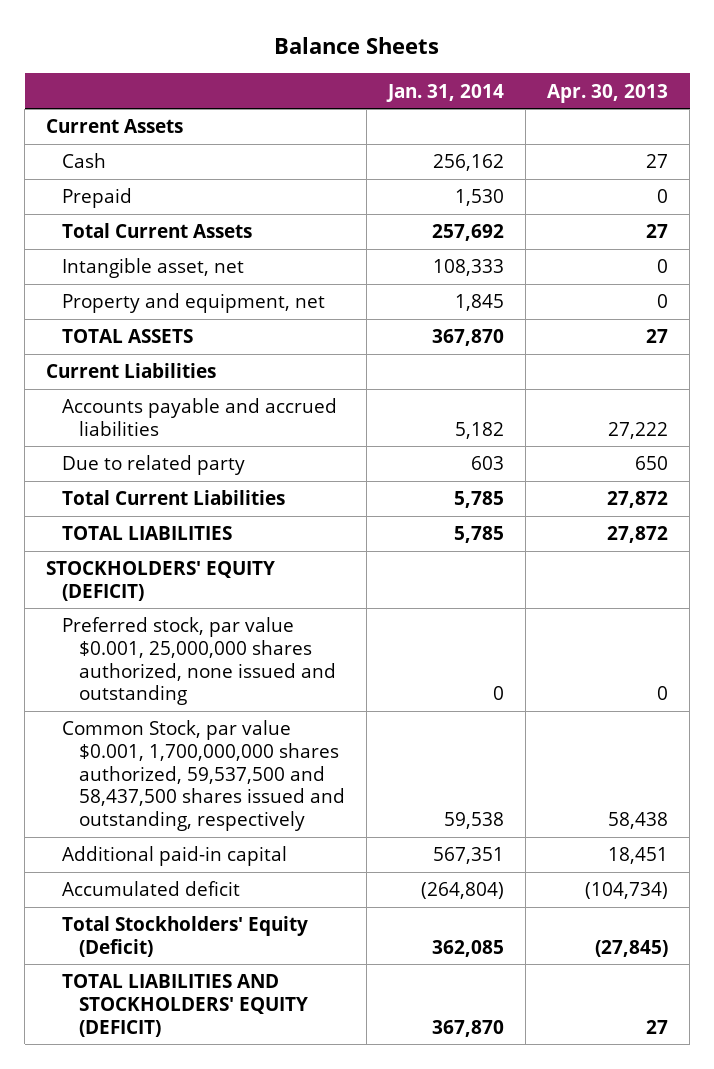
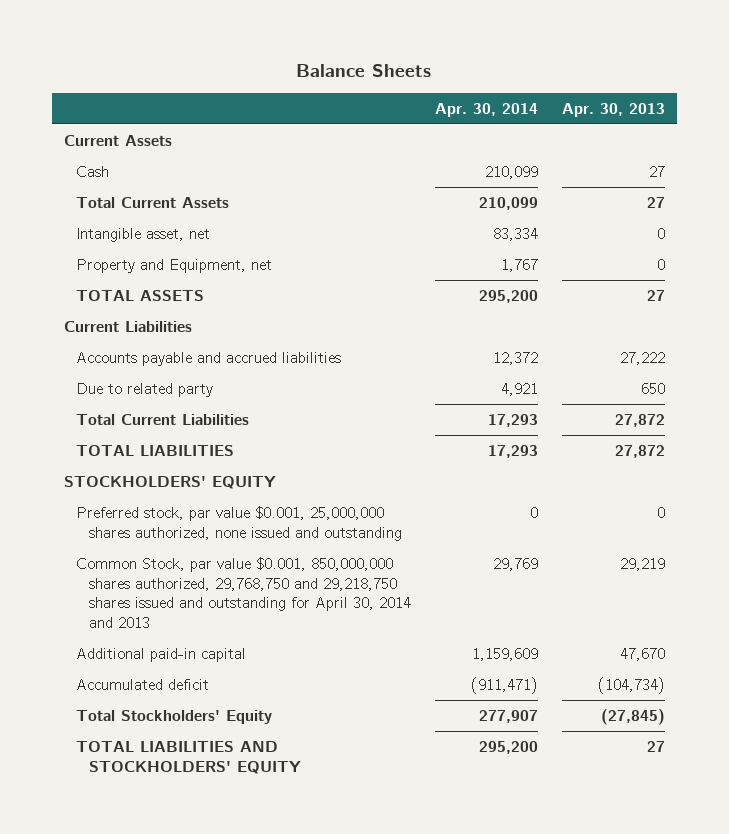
[385,83,504,102] Jan. 31, 2014 -> none
none -> [435,102,539,117] Apr. 30, 2014
[62,188,133,209] Prepaid -> none
[62,293,326,314] Property and equipment, net -> [76,259,273,274] Property and Equipment, net
[46,561,276,601] STOCKHOLDERS' EQUITY (DEFICIT) -> [63,476,276,490] STOCKHOLDERS' EQUITY
[62,720,345,832] Common Stock, par value $0.001, 1,700,000,000 shares authorized, 59,537,500 and 58,437,500 shares issued and outstanding, respectively -> [76,557,412,628] Common Stock, par value $0.001, 850,000,000 shares authorized, 29,768,750 and 29,218,750 shares issued and outstanding for April 30, 2014 and 2013
[607,812,668,830] 58,438 -> [620,558,666,572] 29,219
[607,847,668,865] 18,451 -> [620,648,666,662] 47,670
[62,916,309,957] Total Stockholders' Equity (Deficit) -> [76,710,273,725] Total Stockholders' Equity
[62,974,308,1037] TOTAL LIABILITIES AND STOCKHOLDERS' EQUITY (DEFICIT) -> [76,741,302,774] TOTAL LIABILITIES AND STOCKHOLDERS' EQUITY

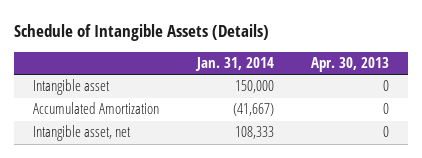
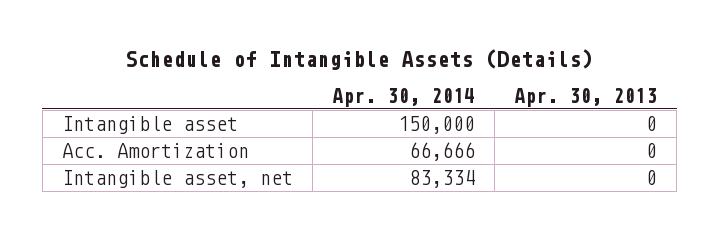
[194,56,274,71] Jan. 31, 2014 -> none
none -> [331,87,475,107] Apr. 30, 2014
[33,102,160,115] Accumulated Amortization -> [61,142,249,158] Acc. Amortization

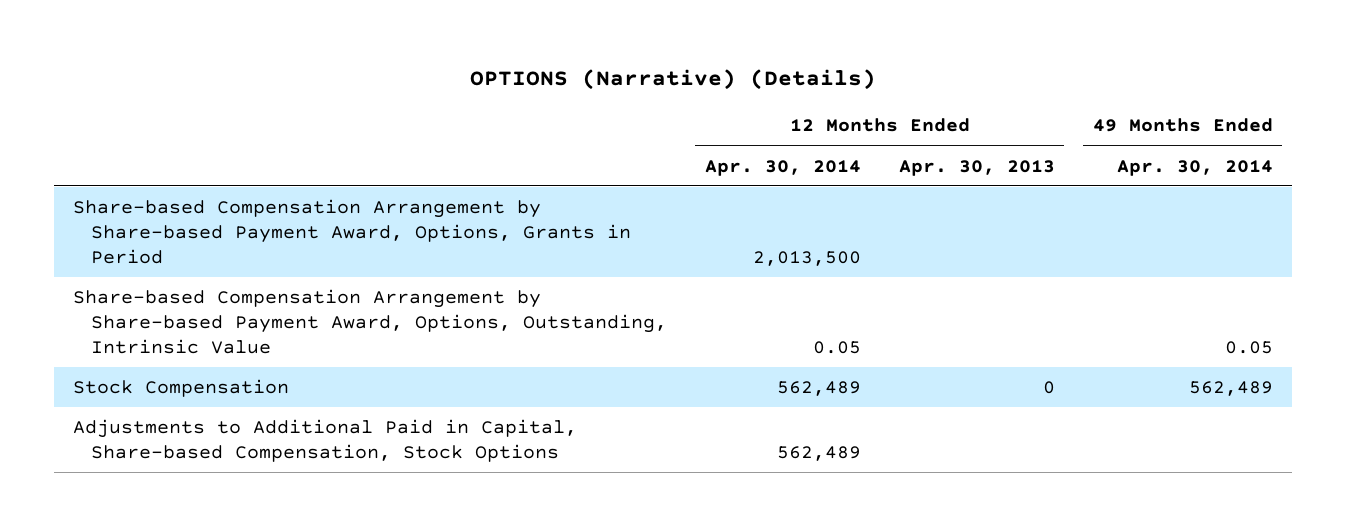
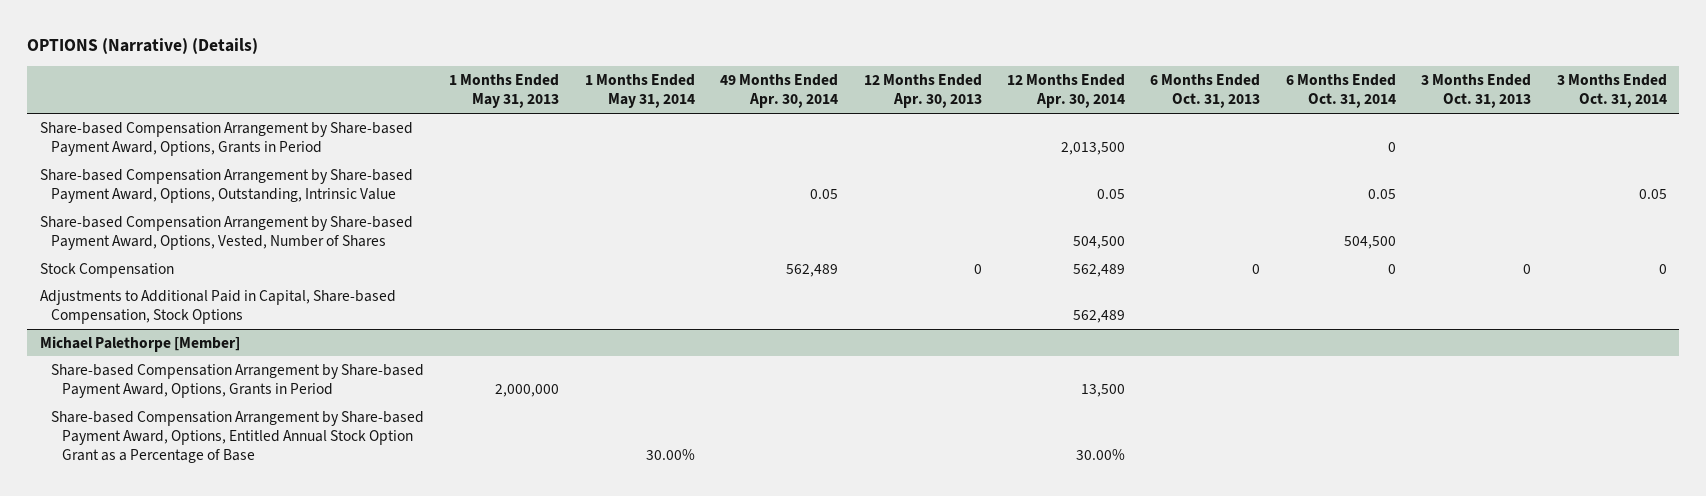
none -> [449,74,560,109] 1 Months Ended May 31, 2013
none -> [584,74,695,109] 1 Months Ended May 31, 2014
none -> [1150,74,1261,109] 6 Months Ended Oct. 31, 2013
none -> [1285,74,1396,109] 6 Months Ended Oct. 31, 2014
none -> [1421,74,1532,109] 3 Months Ended Oct. 31, 2013
none -> [1556,74,1667,109] 3 Months Ended Oct. 31, 2014
none -> [39,215,413,251] Share-based Compensation Arrangement by Share-based Payment Award, Options, Vested, Number of Shares
none -> [39,335,240,352] Michael Palethorpe [Member]
none -> [50,363,424,399] Share-based Compensation Arrangement by Share-based Payment Award, Options, Grants in Period
none -> [50,410,424,464] Share-based Compensation Arrangement by Share-based Payment Award, Options, Entitled Annual Stock Option Grant as a Percentage of Base

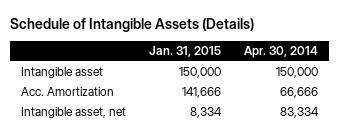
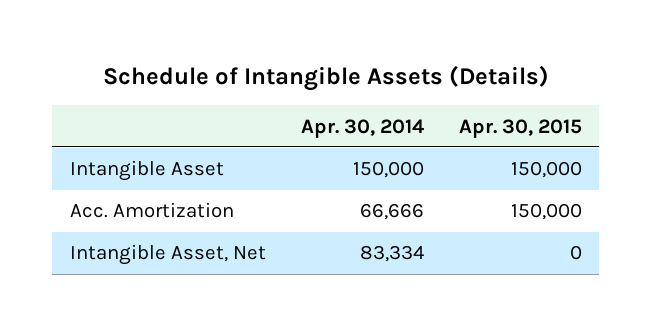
[148,45,221,57] Jan. 31, 2015 -> none
none -> [458,118,582,138] Apr. 30, 2015
[21,67,104,79] Intangible asset -> [69,160,224,182] Intangible Asset
[21,107,127,119] Intangible asset, net -> [69,244,266,266] Intangible Asset, Net

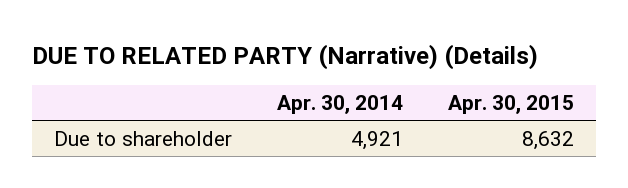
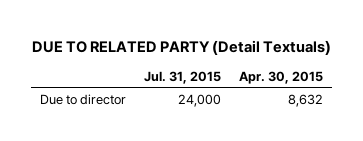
[31,44,538,71] DUE TO RELATED PARTY (Narrative) (Details) -> [31,39,331,55] DUE TO RELATED PARTY (Detail Textuals)
[277,95,404,115] Apr. 30, 2014 -> none
none -> [144,70,222,84] Jul. 31, 2015
[54,130,233,146] Due to shareholder -> [40,93,127,105] Due to director

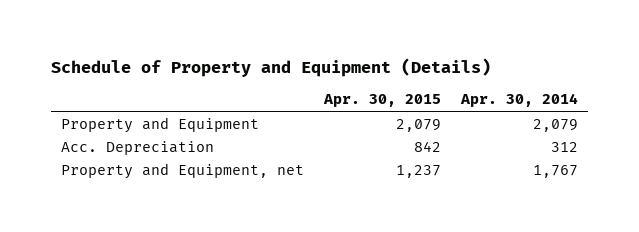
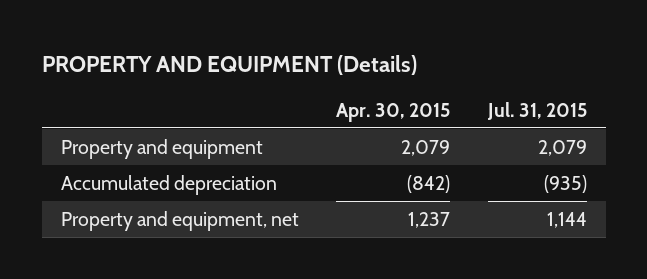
[50,58,491,78] Schedule of Property and Equipment (Details) -> [41,55,417,76] PROPERTY AND EQUIPMENT (Details)
[460,93,579,108] Apr. 30, 2014 -> none
none -> [486,101,587,120] Jul. 31, 2015
[60,116,259,133] Property and Equipment -> [60,138,263,159] Property and equipment
[60,140,214,155] Acc. Depreciation -> [60,174,277,195] Accumulated depreciation
[413,140,441,152] 842 -> [407,174,451,193] (842)
[60,162,304,179] Property and Equipment, net -> [60,210,299,231] Property and equipment, net

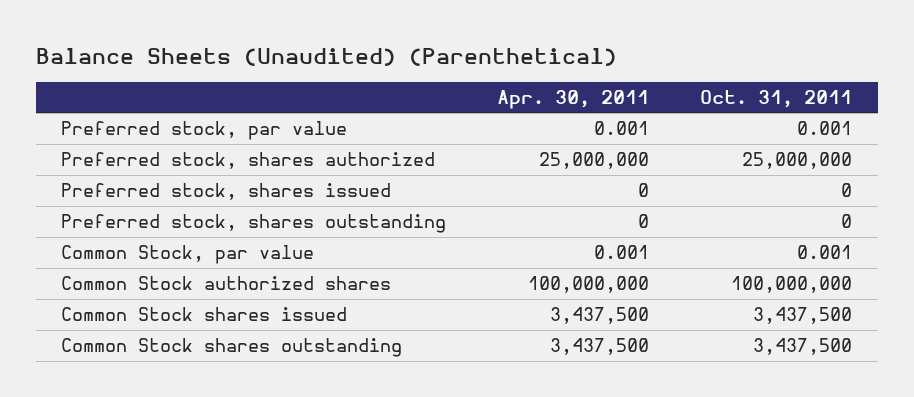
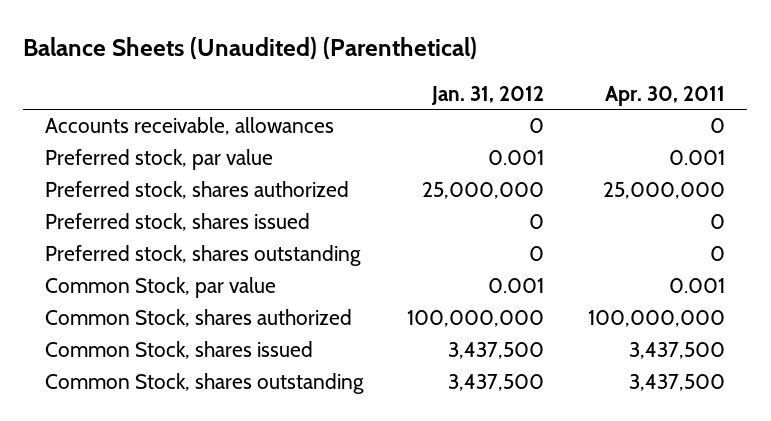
[700,89,853,108] Oct. 31, 2011 -> none
none -> [431,85,545,105] Jan. 31, 2012
none -> [45,117,335,136] Accounts receivable, allowances
[61,276,392,291] Common Stock authorized shares -> [45,309,353,328] Common Stock, shares authorized
[61,307,348,322] Common Stock shares issued -> [45,341,314,360] Common Stock, shares issued
[61,338,403,358] Common Stock shares outstanding -> [45,373,365,395] Common Stock, shares outstanding

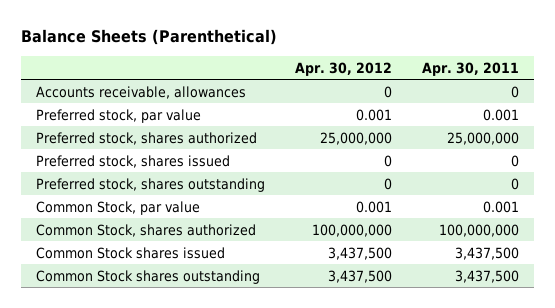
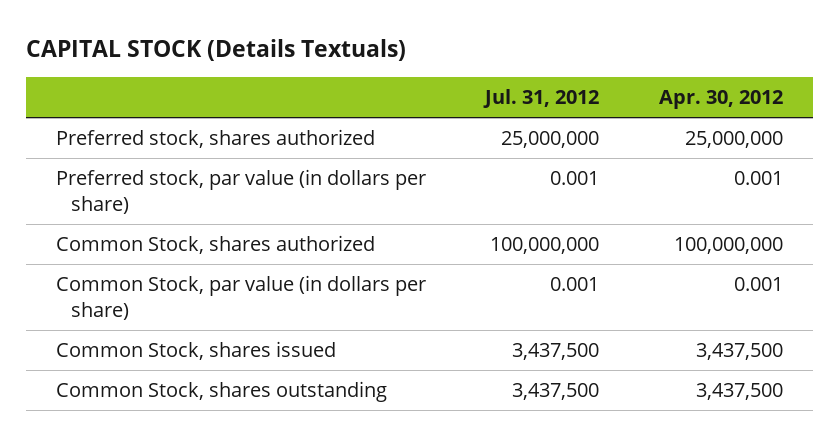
[20,29,277,46] Balance Sheets (Parenthetical) -> [25,39,406,62] CAPITAL STOCK (Details Textuals)
[421,61,519,76] Apr. 30, 2011 -> none
none -> [483,89,600,109] Jul. 31, 2012
[35,85,246,99] Accounts receivable, allowances -> none
[35,108,201,123] Preferred stock, par value -> none
[35,154,230,168] Preferred stock, shares issued -> none
[35,177,265,192] Preferred stock, shares outstanding -> none
[35,200,200,215] Common Stock, par value -> none
none -> [55,169,426,214] Preferred stock, par value (in dollars per share)
none -> [55,275,426,320] Common Stock, par value (in dollars per share)
[35,246,225,259] Common Stock shares issued -> [55,341,336,361] Common Stock, shares issued
[35,269,260,284] Common Stock shares outstanding -> [55,381,387,403] Common Stock, shares outstanding

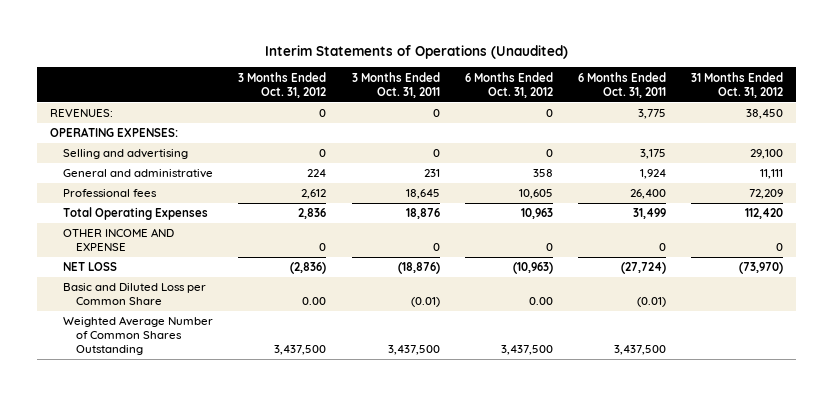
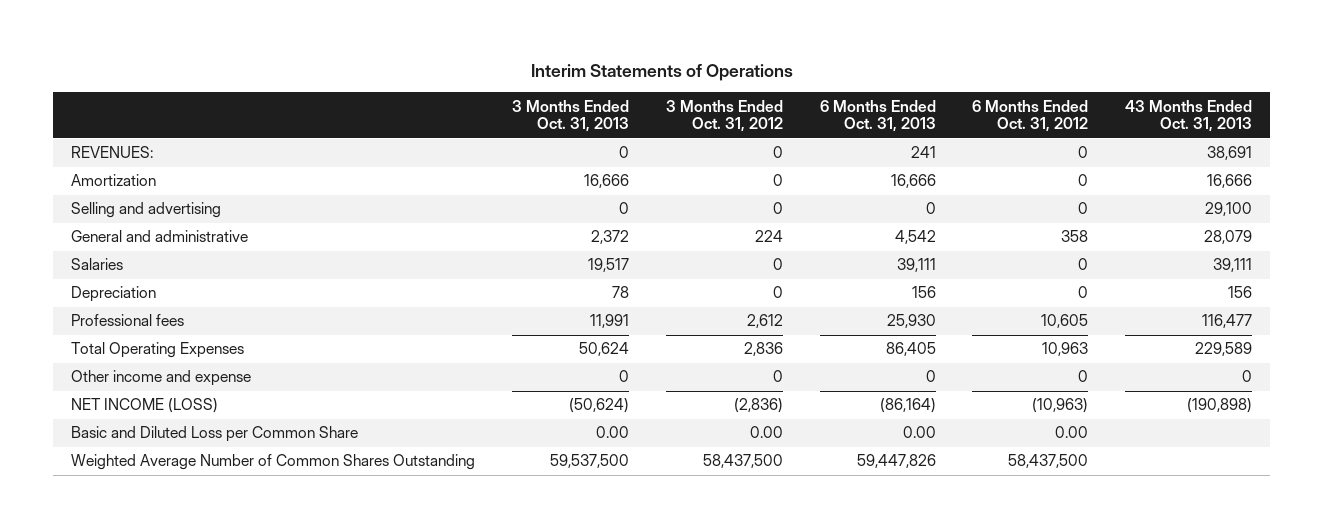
[264,44,568,59] Interim Statements of Operations (Unaudited) -> [530,63,793,81] Interim Statements of Operations
[351,71,440,98] 3 Months Ended Oct. 31, 2011 -> none
[578,71,667,98] 6 Months Ended Oct. 31, 2011 -> none
[691,71,784,98] 31 Months Ended Oct. 31, 2012 -> none
none -> [512,99,630,133] 3 Months Ended Oct. 31, 2013
none -> [819,99,936,133] 6 Months Ended Oct. 31, 2013
none -> [1125,99,1253,133] 43 Months Ended Oct. 31, 2013
[50,127,179,138] OPERATING EXPENSES: -> none
none -> [71,174,157,187] Amortization
none -> [71,258,124,271] Salaries
none -> [71,286,157,303] Depreciation
[63,228,175,252] OTHER INCOME AND EXPENSE -> [71,370,252,387] Other income and expense
[63,262,118,272] NET LOSS -> [71,398,219,414] NET INCOME (LOSS)
[274,345,327,356] 3,437,500 -> [702,454,783,469] 58,437,500
[500,345,553,356] 3,437,500 -> [1008,454,1089,469] 58,437,500

